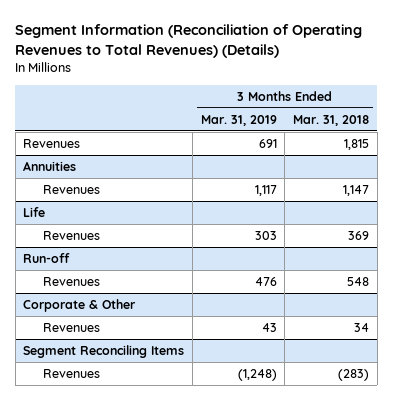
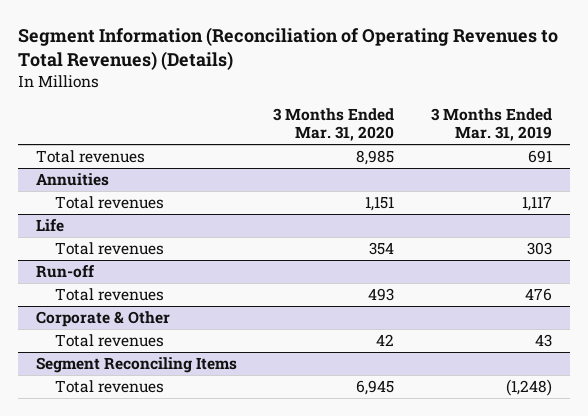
[293,114,370,126] Mar. 31, 2018 -> none
none -> [273,107,395,142] 3 Months Ended Mar. 31, 2020
[23,139,81,149] Revenues -> [35,150,145,164] Total revenues
[42,185,100,195] Revenues -> [55,196,165,210] Total revenues
[42,231,100,241] Revenues -> [55,242,165,256] Total revenues
[42,277,100,287] Revenues -> [55,288,165,302] Total revenues
[42,323,100,333] Revenues -> [55,334,165,348] Total revenues
[42,369,100,379] Revenues -> [55,380,165,394] Total revenues

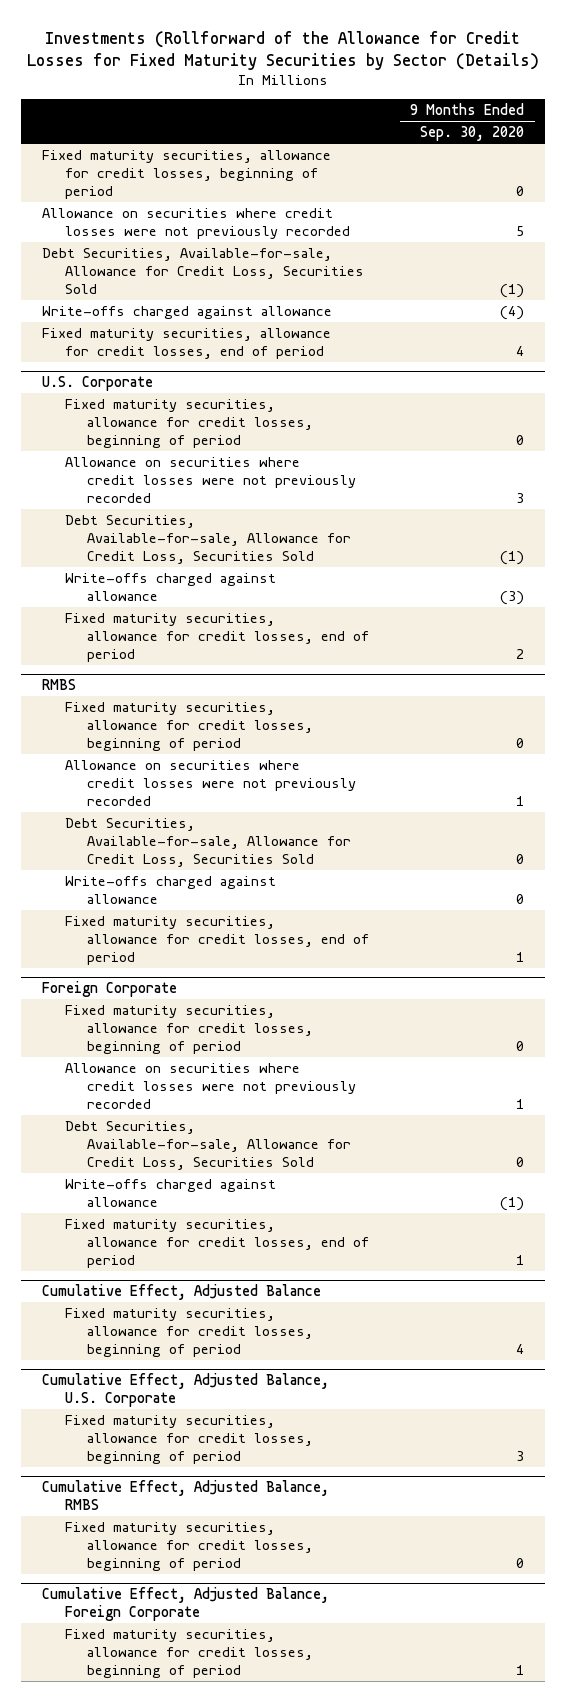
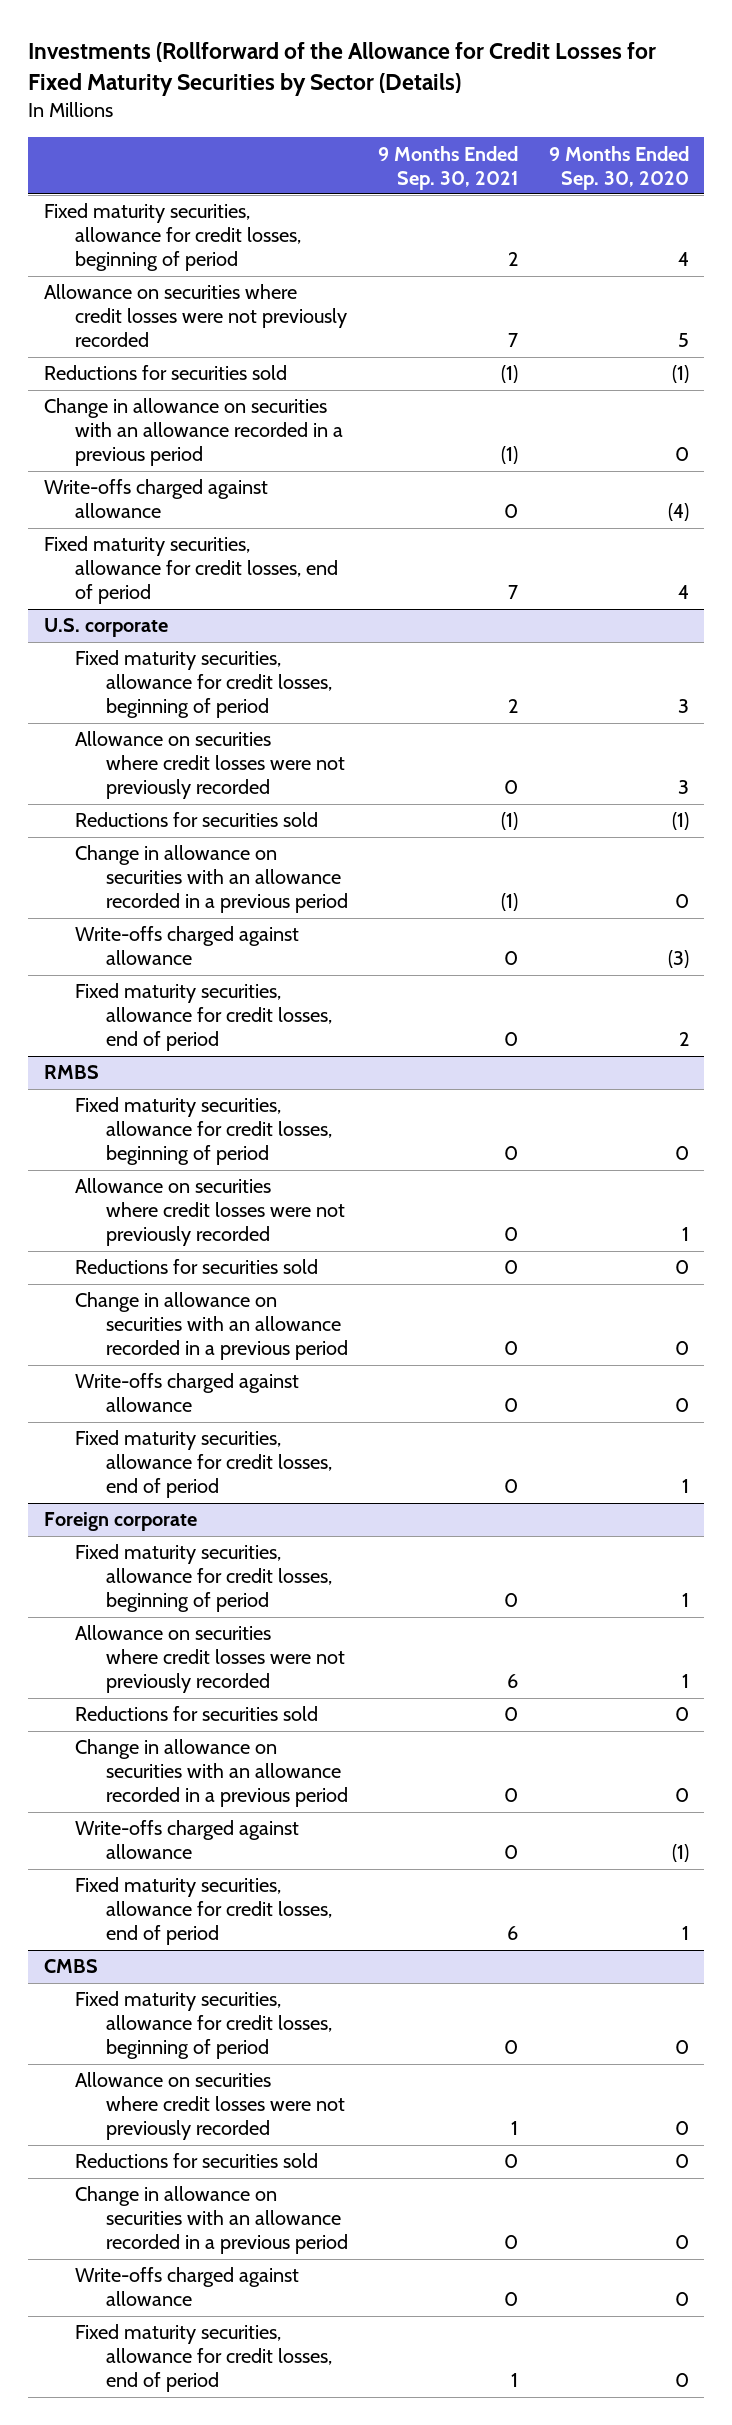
none -> [378,145,519,190] 9 Months Ended Sep. 30, 2021
[516,186,525,197] 0 -> [677,252,689,267] 4
[41,247,364,295] Debt Securities, Available-for-sale, Allowance for Credit Loss, Securities Sold -> [43,365,287,381] Reductions for securities sold
none -> [43,398,343,467] Change in allowance on securities with an allowance recorded in a previous period
[41,375,153,391] U.S. Corporate -> [43,618,168,638] U.S. corporate
[516,435,525,446] 0 -> [677,699,689,714] 3
[64,514,352,565] Debt Securities, Available-for-sale, Allowance for Credit Loss, Securities Sold -> [74,812,318,828] Reductions for securities sold
none -> [74,845,348,914] Change in allowance on securities with an allowance recorded in a previous period
[64,817,352,868] Debt Securities, Available-for-sale, Allowance for Credit Loss, Securities Sold -> [74,1259,318,1275] Reductions for securities sold
none -> [74,1292,348,1361] Change in allowance on securities with an allowance recorded in a previous period
[41,980,177,997] Foreign Corporate -> [43,1512,197,1532] Foreign corporate
[516,1041,525,1052] 0 -> [681,1593,689,1608] 1
[64,1120,352,1171] Debt Securities, Available-for-sale, Allowance for Credit Loss, Securities Sold -> [74,1706,318,1722] Reductions for securities sold
none -> [74,1739,348,1808] Change in allowance on securities with an allowance recorded in a previous period
[41,1283,321,1300] Cumulative Effect, Adjusted Balance -> none
[64,1307,314,1358] Fixed maturity securities, allowance for credit losses, beginning of period -> none
[41,1372,329,1408] Cumulative Effect, Adjusted Balance, U.S. Corporate -> none
[64,1414,314,1465] Fixed maturity securities, allowance for credit losses, beginning of period -> none
[41,1479,329,1511] Cumulative Effect, Adjusted Balance, RMBS -> none
none -> [43,1959,98,1974] CMBS
[41,1586,329,1622] Cumulative Effect, Adjusted Balance, Foreign Corporate -> none
none -> [74,2072,345,2141] Allowance on securities where credit losses were not previously recorded
none -> [74,2153,318,2169] Reductions for securities sold
none -> [74,2186,348,2255] Change in allowance on securities with an allowance recorded in a previous period
none -> [74,2267,299,2307] Write-offs charged against allowance
[64,1628,314,1679] Fixed maturity securities, allowance for credit losses, beginning of period -> [74,2324,332,2393] Fixed maturity securities, allowance for credit losses, end of period
[516,1665,525,1676] 1 -> [674,2373,689,2388] 0

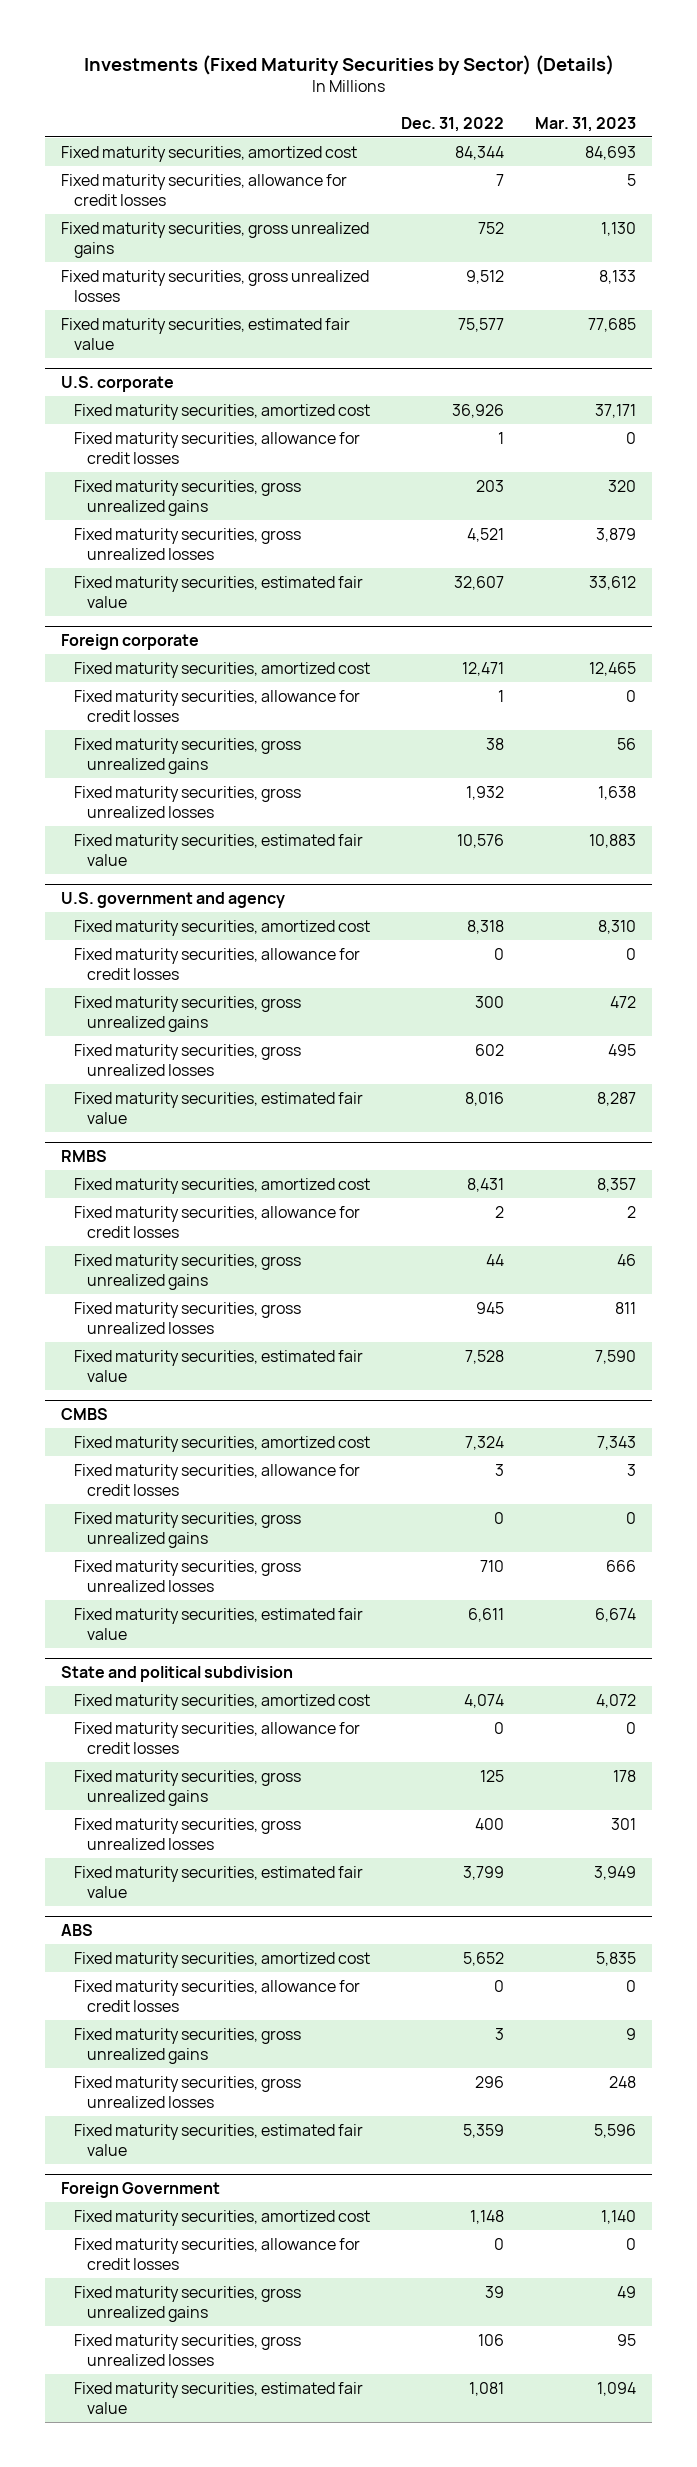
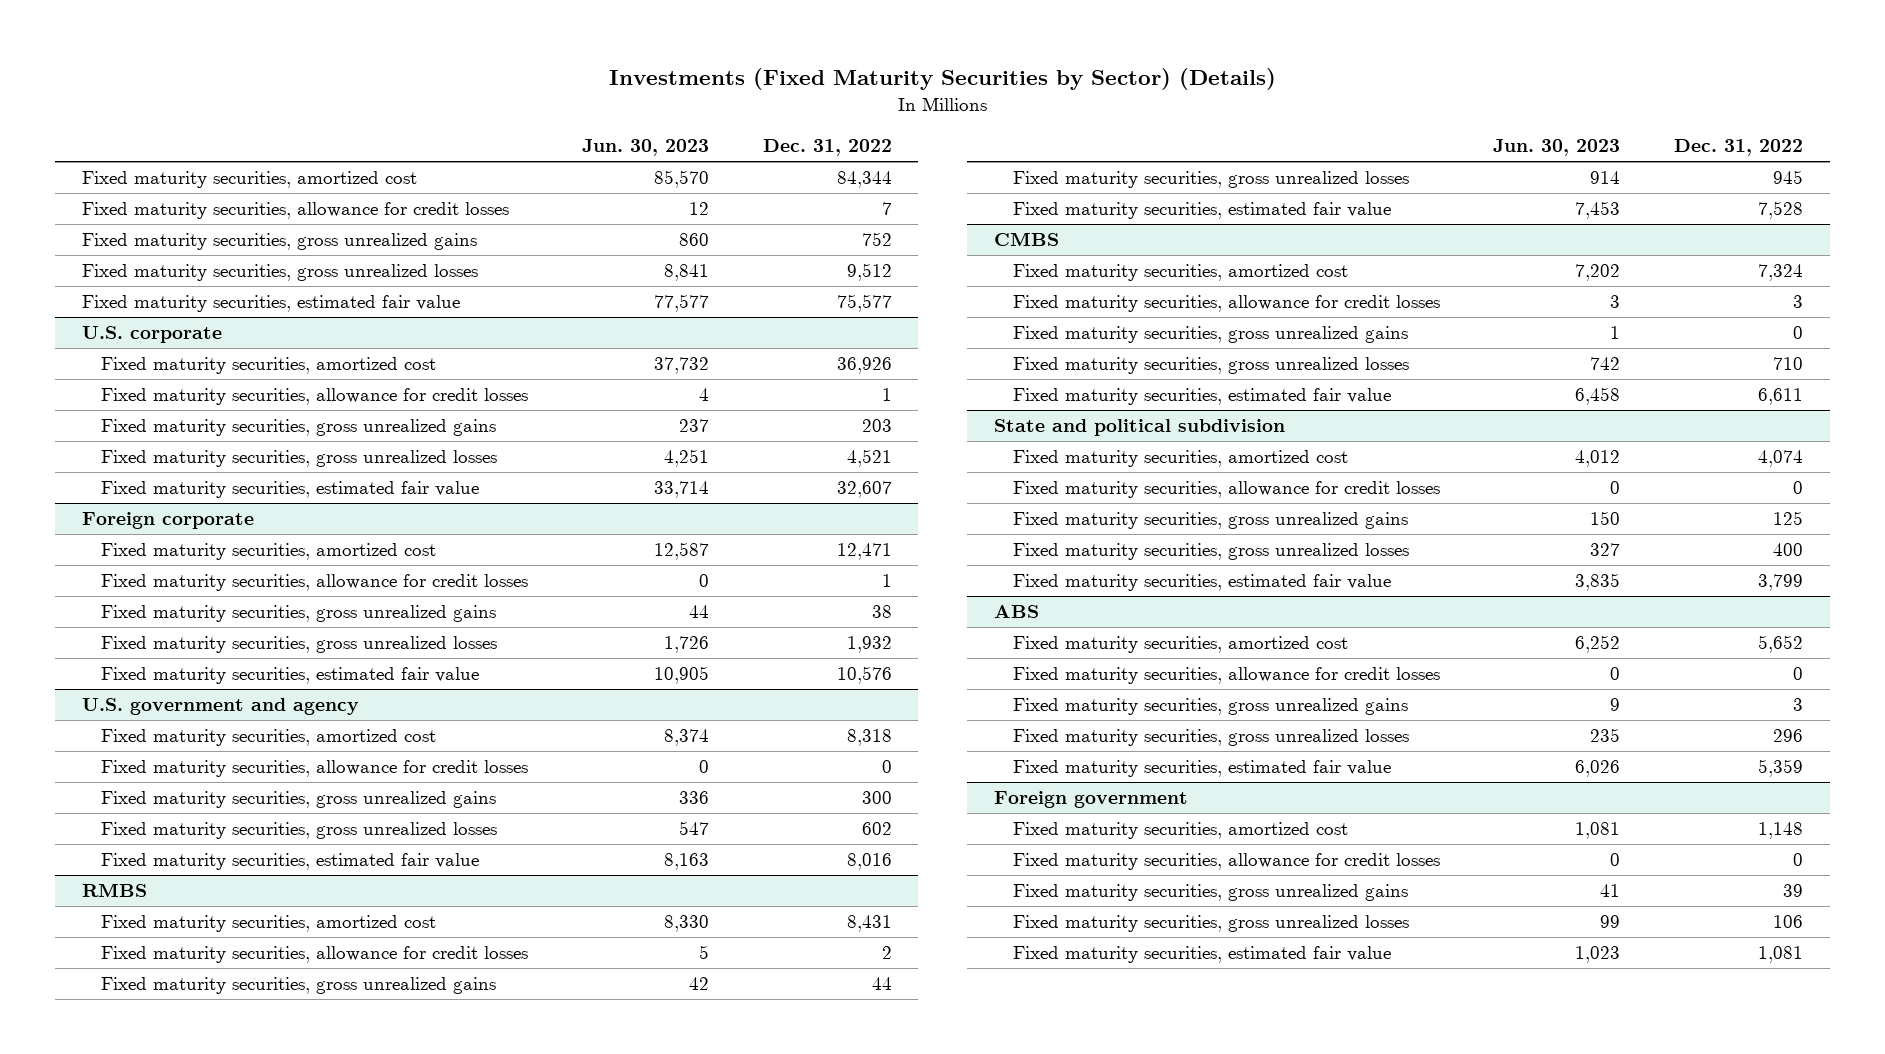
[535,116,637,132] Mar. 31, 2023 -> none
none -> [581,139,709,157] Jun. 30, 2023
[60,2181,220,2198] Foreign Government -> [993,791,1188,809] Foreign government

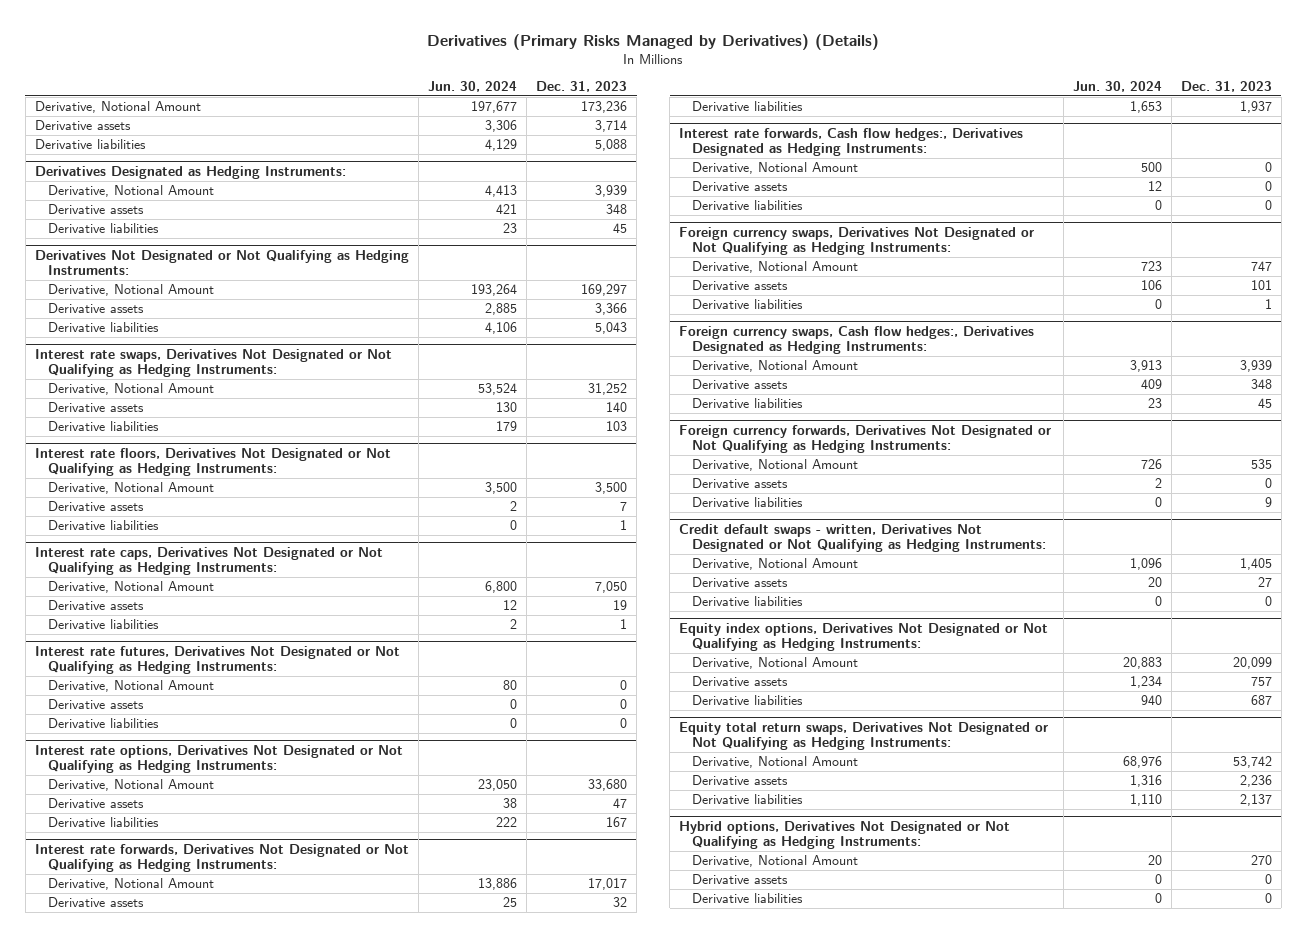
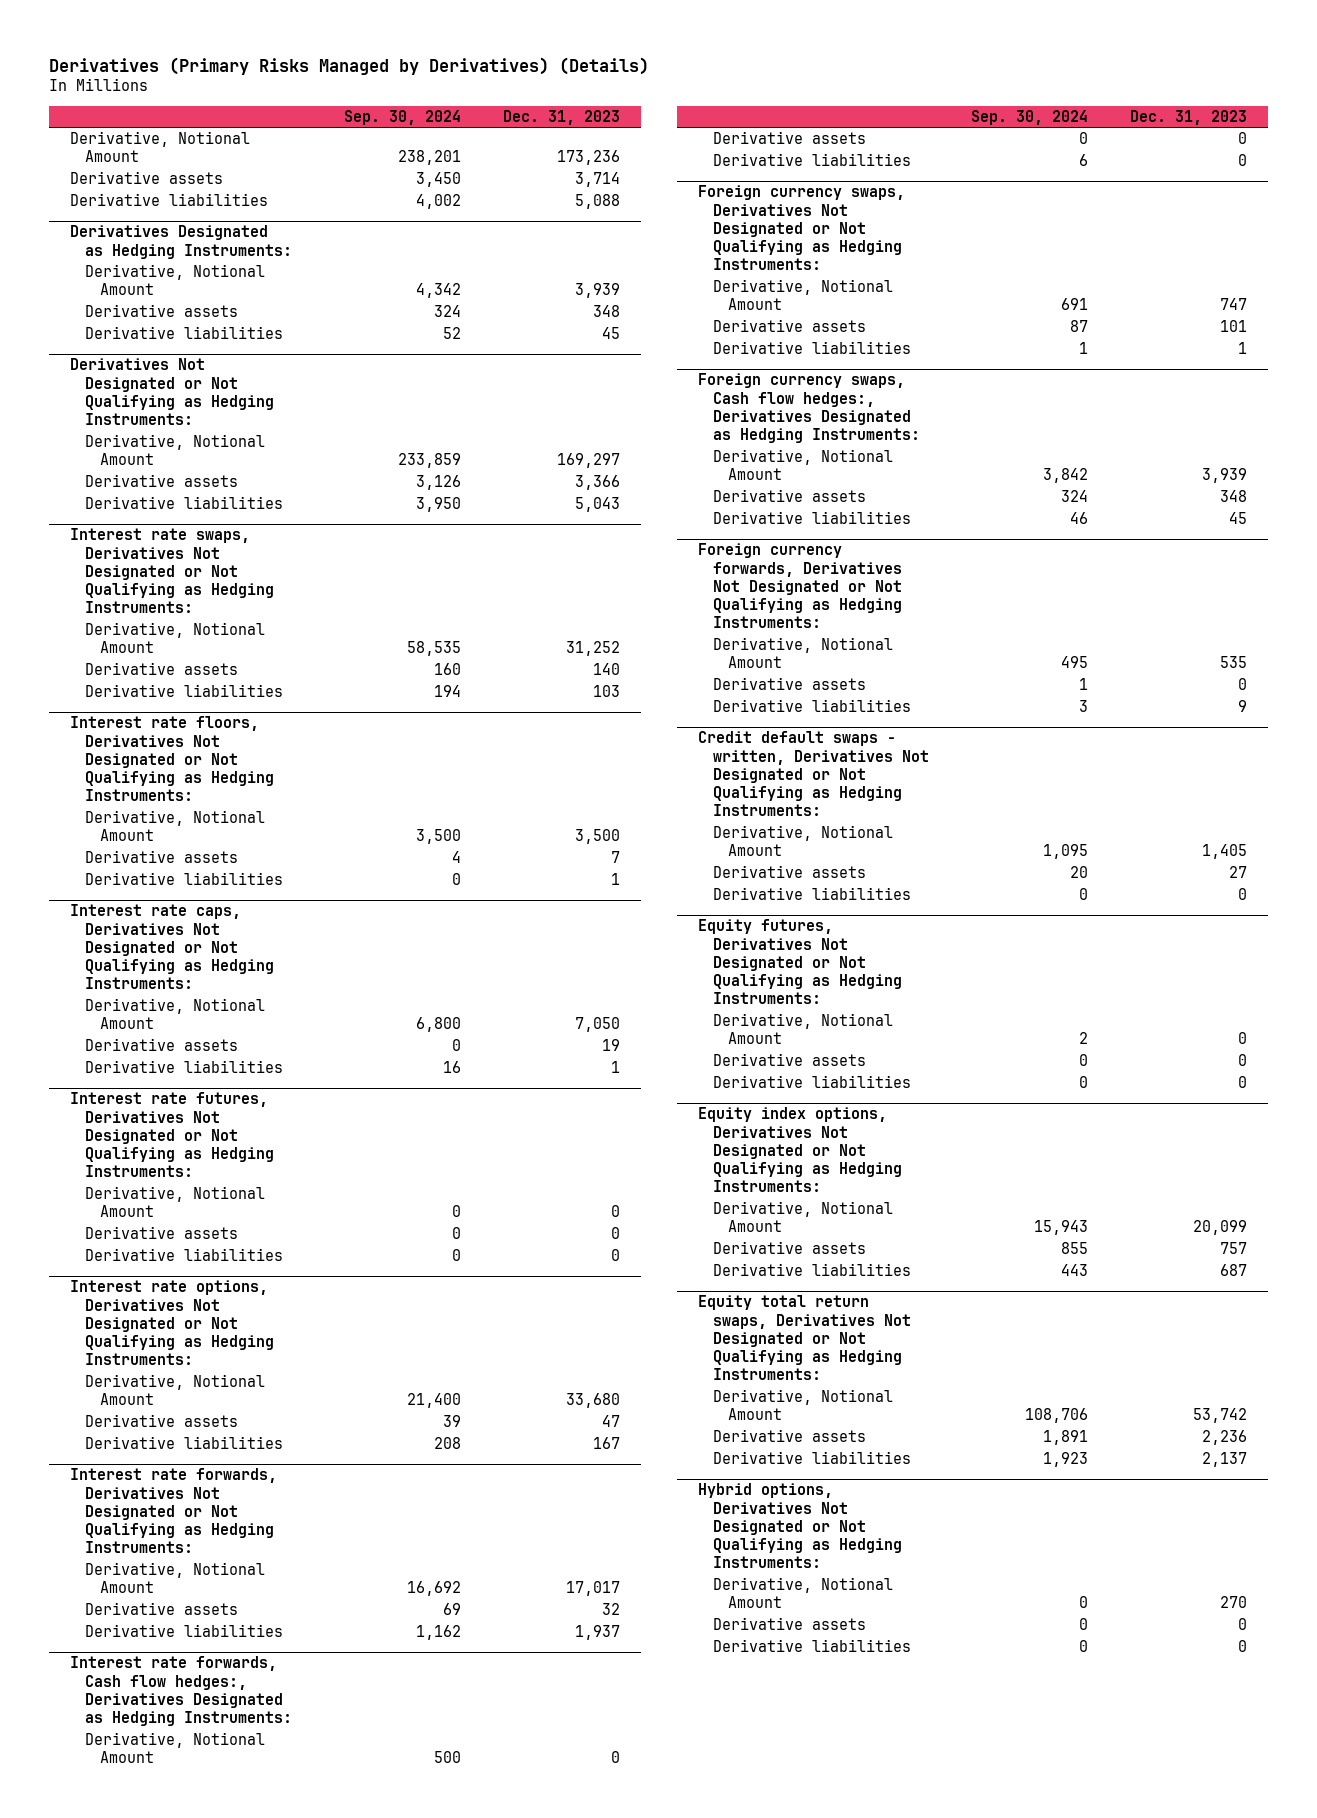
[427,81,517,93] Jun. 30, 2024 -> none
none -> [343,109,461,125] Sep. 30, 2024
none -> [697,919,902,1005] Equity futures, Derivatives Not Designated or Not Qualifying as Hedging Instruments:
none -> [712,1013,893,1045] Derivative, Notional Amount
none -> [712,1053,866,1067] Derivative assets
none -> [712,1075,911,1089] Derivative liabilities

